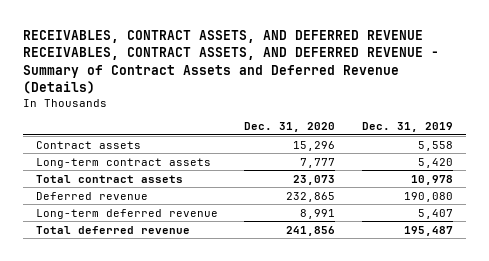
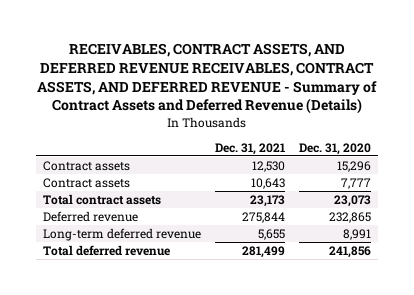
[361,122,453,133] Dec. 31, 2019 -> none
none -> [214,142,285,155] Dec. 31, 2021
[36,157,212,168] Long-term contract assets -> [42,178,130,189] Contract assets

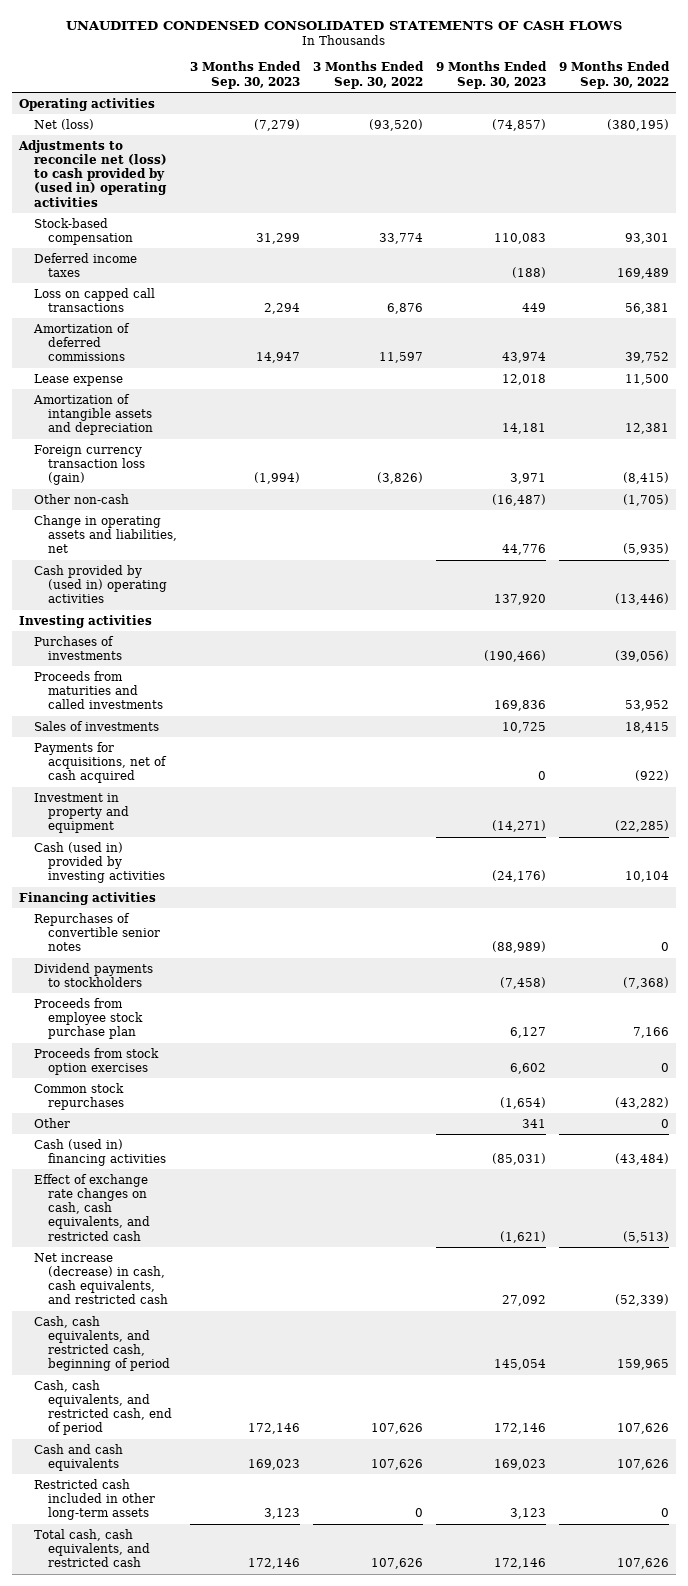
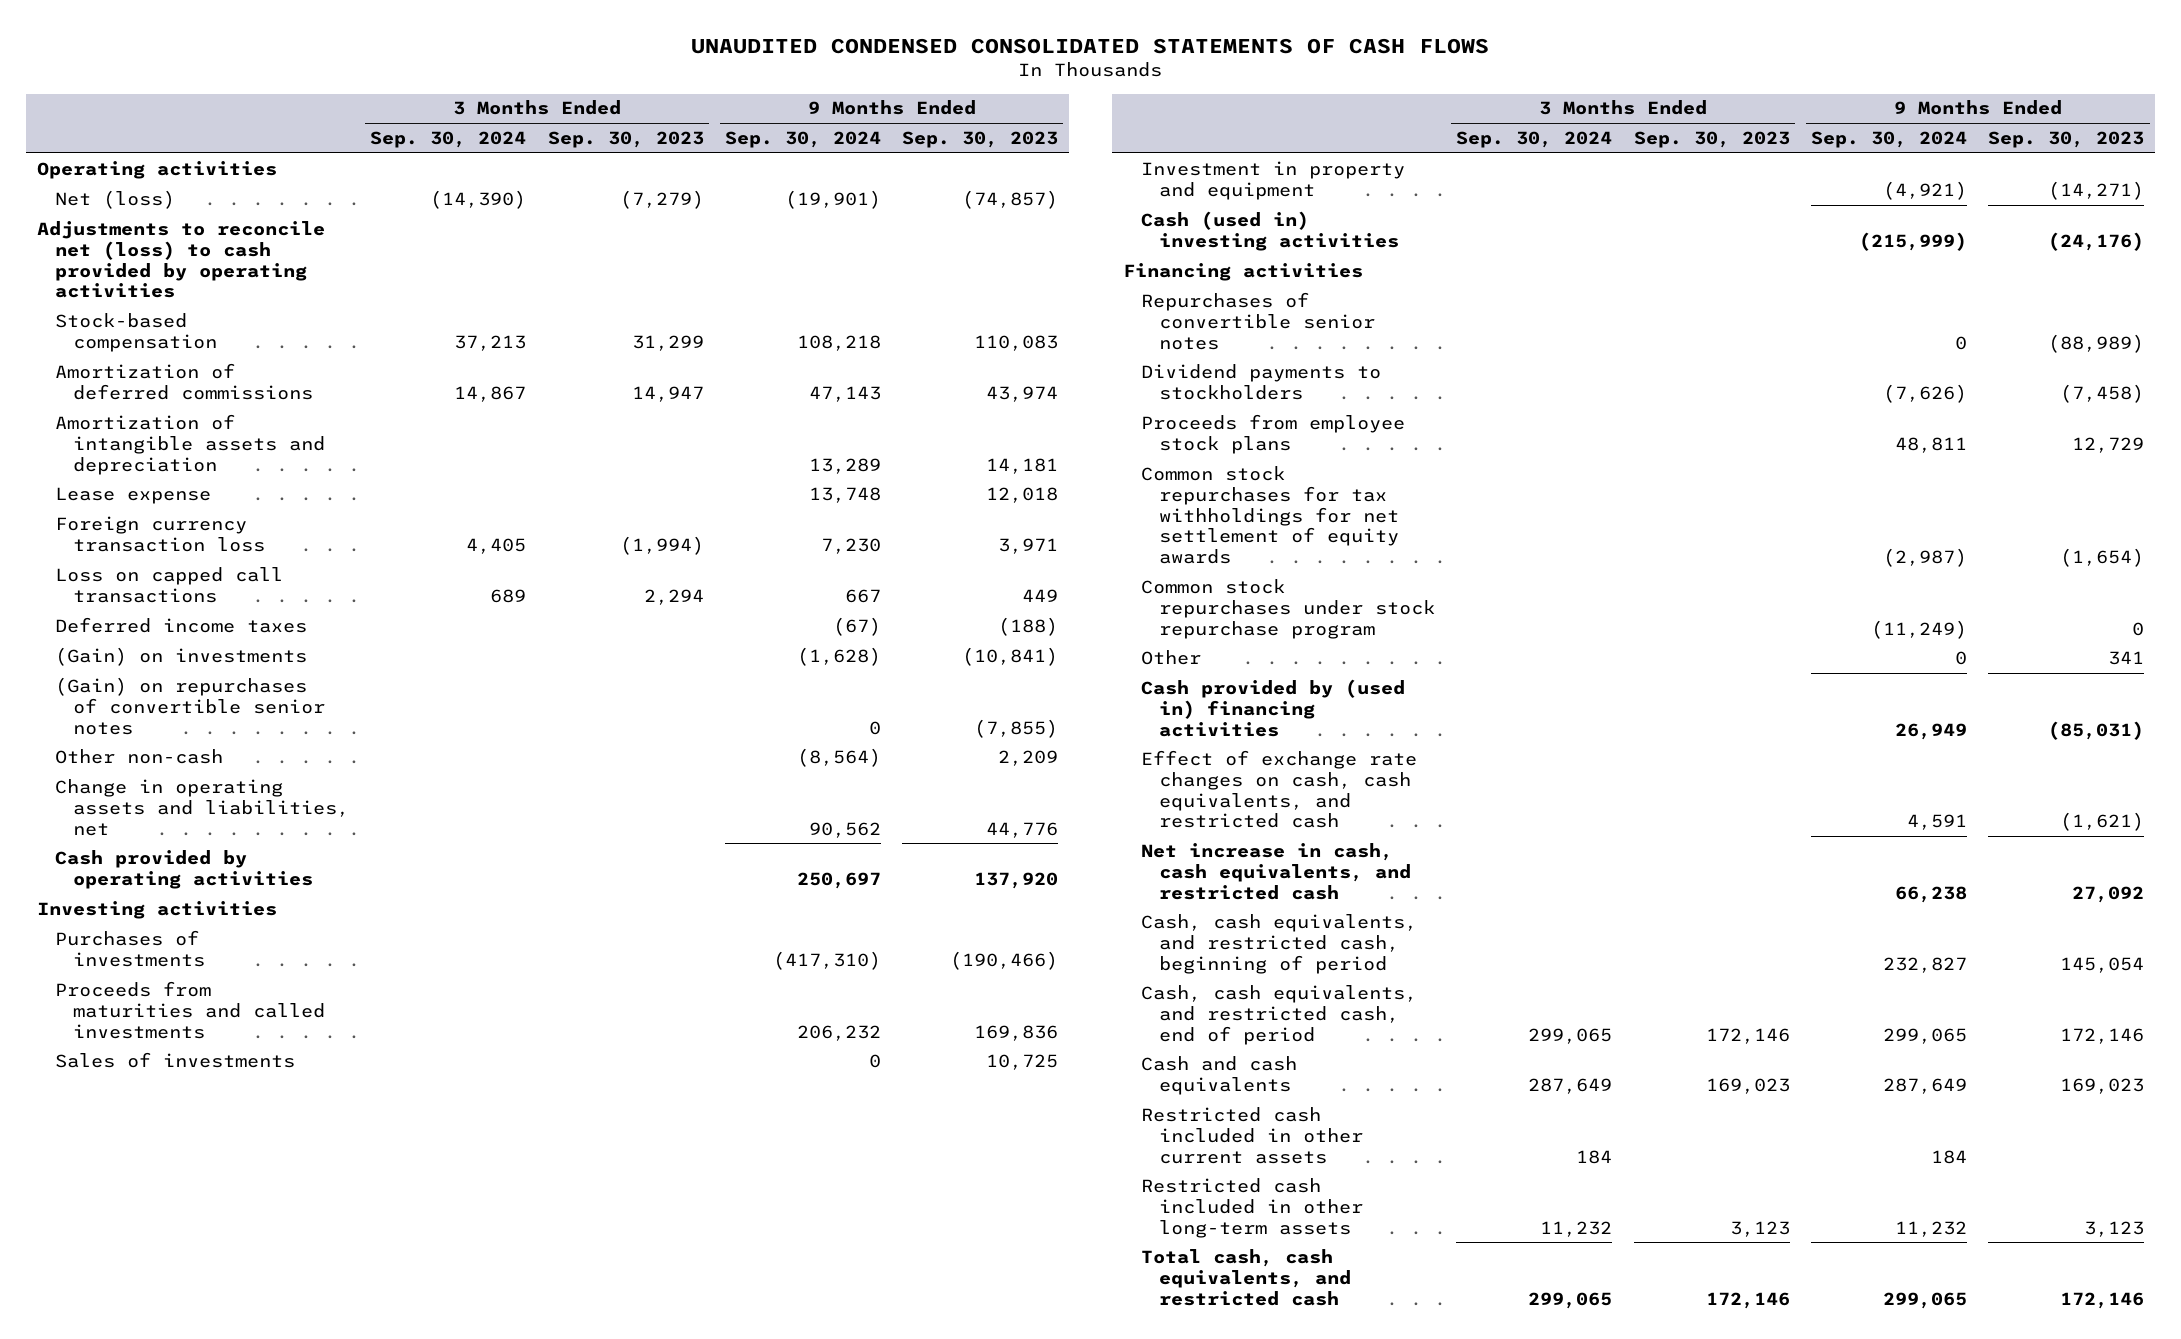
[313,61,425,89] 3 Months Ended Sep. 30, 2022 -> none
[559,61,671,89] 9 Months Ended Sep. 30, 2022 -> none
none -> [370,131,527,149] Sep. 30, 2024
none -> [724,131,881,149] Sep. 30, 2024
[17,139,167,207] Adjustments to reconcile net (loss) to cash provided by (used in) operating activities -> [36,220,325,299] Adjustments to reconcile net (loss) to cash provided by operating activities
[33,373,123,386] Lease expense -> [54,486,211,504] Lease expense
[33,444,146,486] Foreign currency transaction loss (gain) -> [54,515,266,552] Foreign currency transaction loss
[33,287,155,312] Loss on capped call transactions -> [54,566,283,603] Loss on capped call transactions
[33,252,137,277] Deferred income taxes -> [54,616,307,633] Deferred income taxes
none -> [54,646,307,666] (Gain) on investments
none -> [54,676,326,735] (Gain) on repurchases of convertible senior notes
[492,493,547,506] (16,487) -> [998,749,1059,766] 2,209
[33,564,168,604] Cash provided by (used in) operating activities -> [54,849,314,889] Cash provided by operating activities
[33,741,168,784] Payments for acquisitions, net of cash acquired -> none
[33,841,166,884] Cash (used in) provided by investing activities -> [1140,210,1400,251] Cash (used in) investing activities
[33,1047,159,1075] Proceeds from stock option exercises -> none
[33,997,144,1040] Proceeds from employee stock purchase plan -> [1140,413,1405,454] Proceeds from employee stock plans
[510,1027,547,1039] 6,127 -> [2072,436,2145,453] 12,729
none -> [1140,465,1400,565] Common stock repurchases for tax withholdings for net settlement of equity awards
[33,1082,125,1110] Common stock repurchases -> [1140,578,1436,639] Common stock repurchases under stock repurchase program
[500,1096,547,1109] (1,654) -> [2132,621,2145,636] 0
[33,1138,167,1166] Cash (used in) financing activities -> [1140,678,1405,737] Cash provided by (used in) financing activities
[33,1252,169,1305] Net increase (decrease) in cash, cash equivalents, and restricted cash -> [1140,842,1412,900] Net increase in cash, cash equivalents, and restricted cash
none -> [1140,1106,1364,1164] Restricted cash included in other current assets

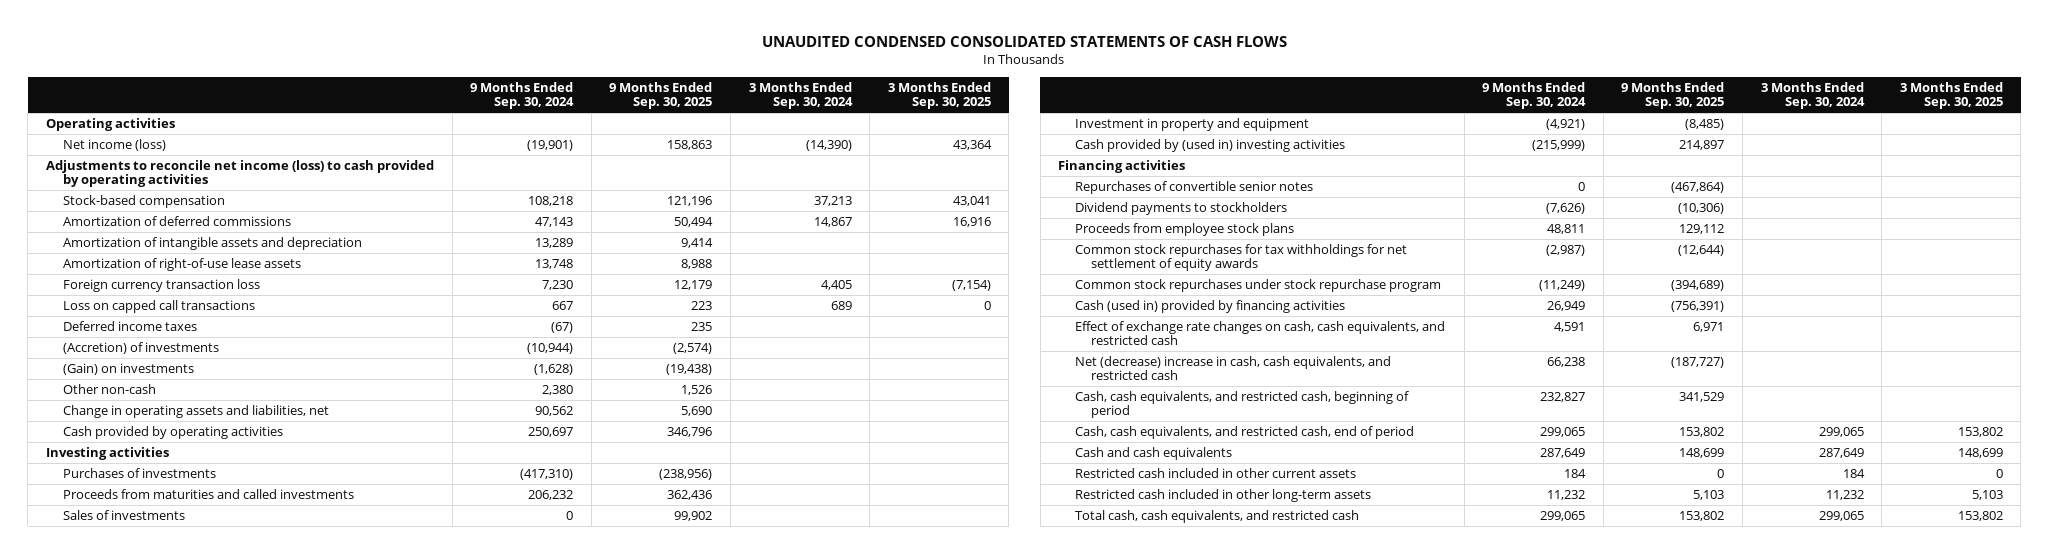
[547,131,704,149] Sep. 30, 2023 -> none
[902,131,1059,149] Sep. 30, 2023 -> none
none -> [609,81,713,110] 9 Months Ended Sep. 30, 2025
none -> [887,81,991,110] 3 Months Ended Sep. 30, 2025
[54,189,175,209] Net (loss) -> [62,138,166,151] Net income (loss)
[36,220,325,299] Adjustments to reconcile net (loss) to cash provided by operating activities -> [46,159,435,188] Adjustments to reconcile net income (loss) to cash provided by operating activities
[54,486,211,504] Lease expense -> [62,257,301,271] Amortization of right-of-use lease assets
none -> [62,341,219,354] (Accretion) of investments
[54,676,326,735] (Gain) on repurchases of convertible senior notes -> none
[796,747,881,767] (8,564) -> [542,384,574,395] 2,380
[1140,210,1400,251] Cash (used in) investing activities -> [1074,138,1345,152] Cash provided by (used in) investing activities
[1140,649,1201,665] Other -> none
[1140,678,1405,737] Cash provided by (used in) financing activities -> [1074,299,1345,313] Cash (used in) provided by financing activities
[1140,842,1412,900] Net increase in cash, cash equivalents, and restricted cash -> [1074,355,1391,381] Net (decrease) increase in cash, cash equivalents, and restricted cash

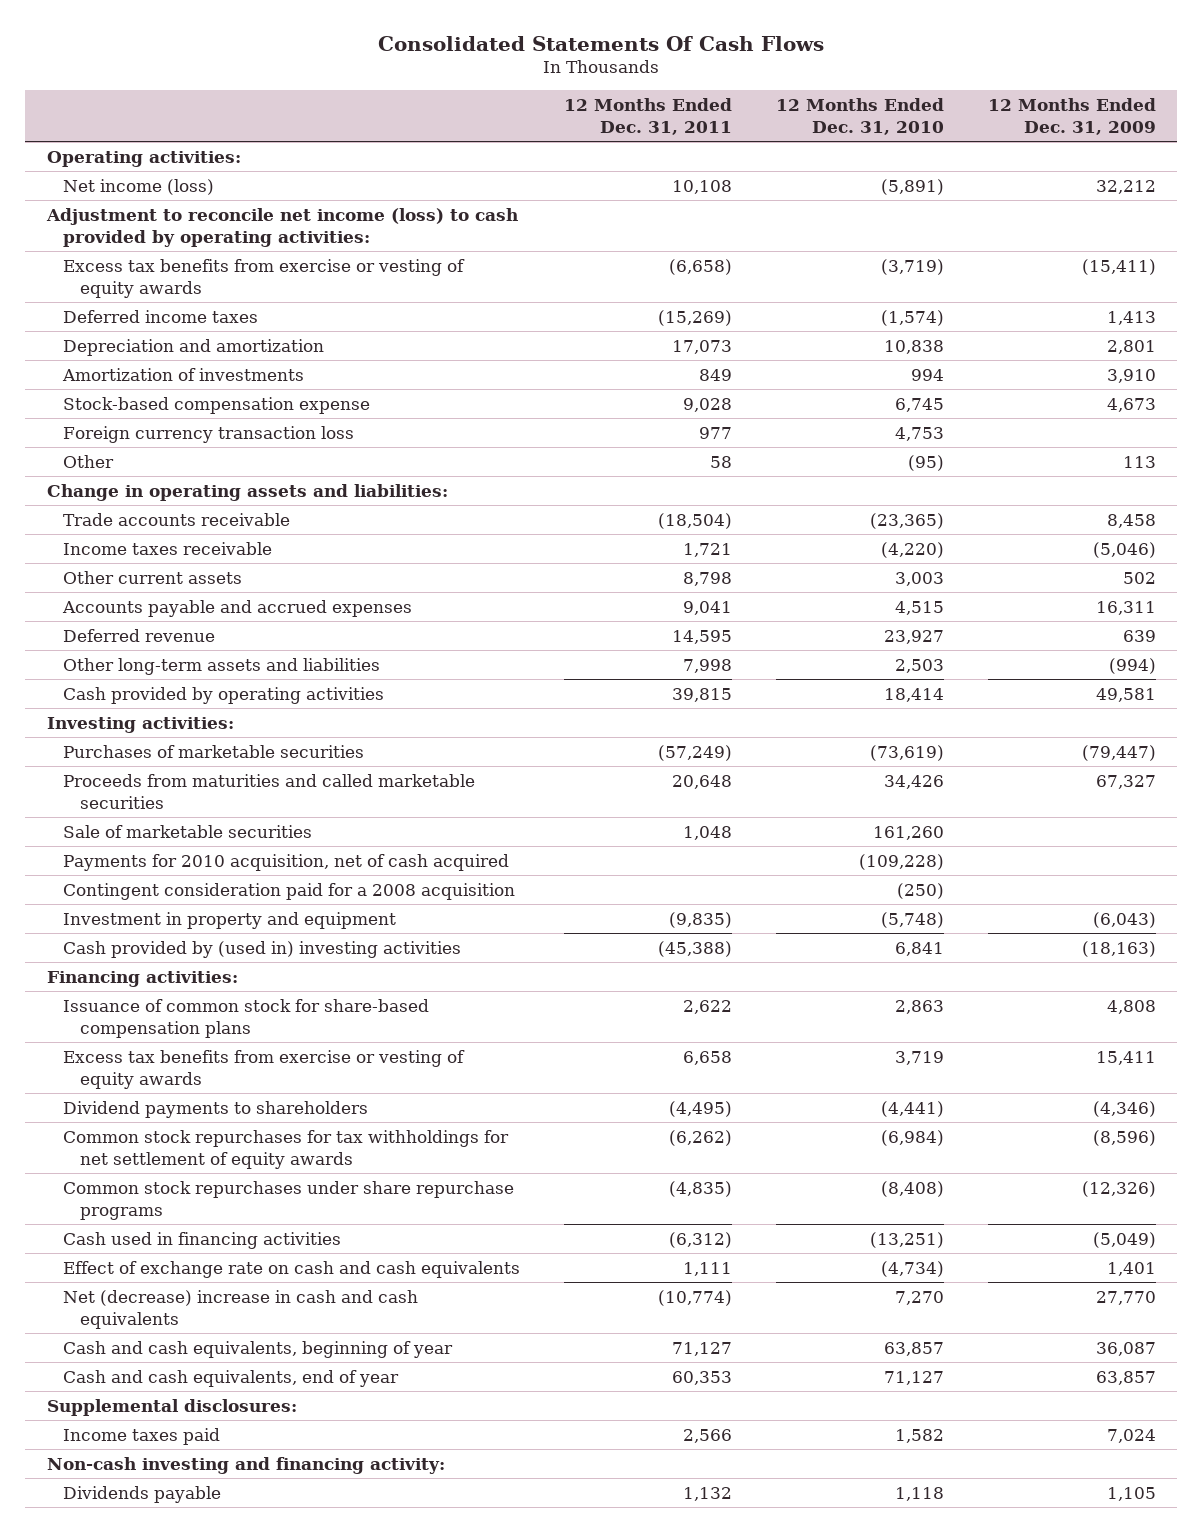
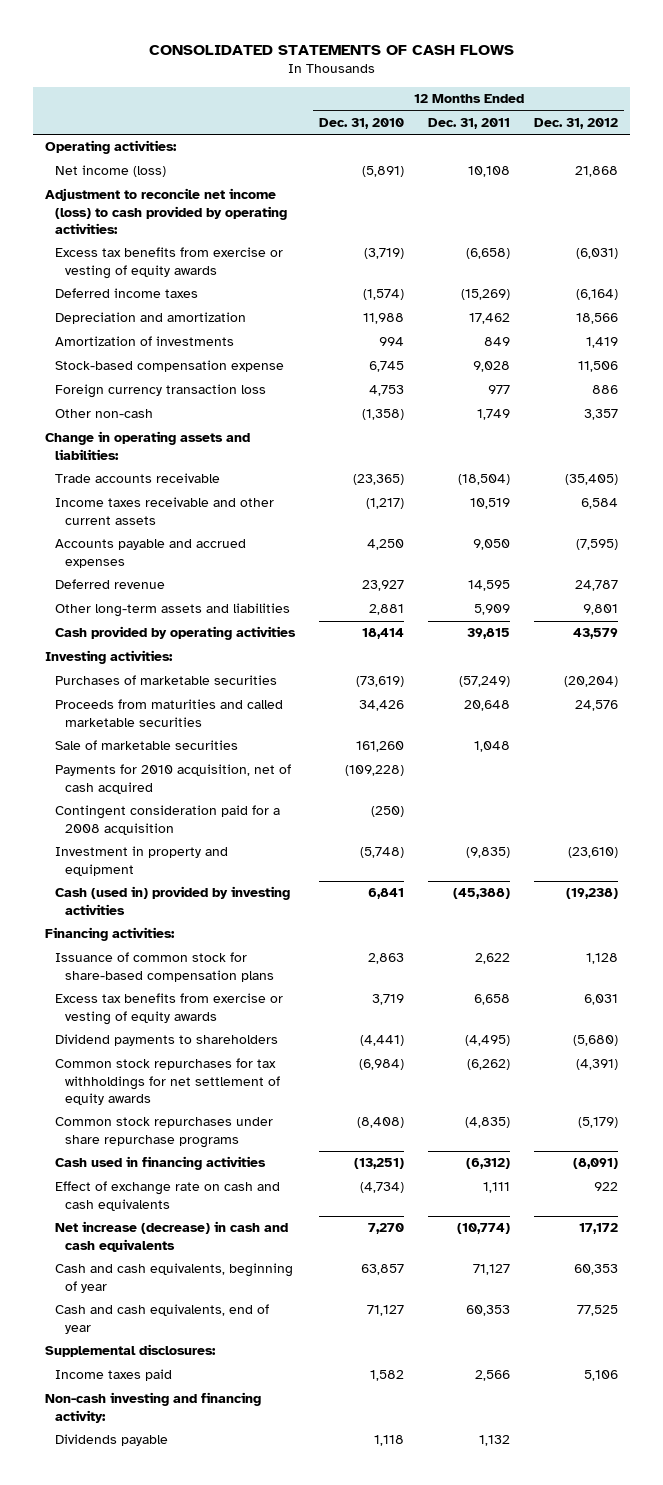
[378,35,825,51] Consolidated Statements Of Cash Flows -> [148,44,514,55] CONSOLIDATED STATEMENTS OF CASH FLOWS
[987,98,1156,135] 12 Months Ended Dec. 31, 2009 -> none
none -> [534,118,619,130] Dec. 31, 2012
[672,339,733,354] 17,073 -> [469,313,511,325] 17,462
[883,339,944,354] 10,838 -> [363,313,405,325] 11,988
[63,454,115,468] Other -> [55,409,154,419] Other non-cash
[710,455,733,468] 58 -> [477,409,511,421] 1,749
[907,454,944,471] (95) -> [362,409,405,421] (1,358)
[63,541,273,555] Income taxes receivable -> none
[63,570,243,584] Other current assets -> [55,497,275,525] Income taxes receivable and other current assets
[683,571,733,586] 8,798 -> [470,498,511,510] 10,519
[894,571,944,586] 3,003 -> [366,498,405,510] (1,217)
[683,600,733,615] 9,041 -> [473,539,511,551] 9,050
[894,600,944,615] 4,515 -> [367,539,405,551] 4,250
[683,658,733,673] 7,998 -> [474,604,511,616] 5,909
[894,658,944,673] 2,503 -> [369,604,405,616] 2,881
[63,940,462,958] Cash provided by (used in) investing activities -> [55,886,291,915] Cash (used in) provided by investing activities
[63,1289,419,1329] Net (decrease) increase in cash and cash equivalents -> [55,1221,289,1252] Net increase (decrease) in cash and cash equivalents

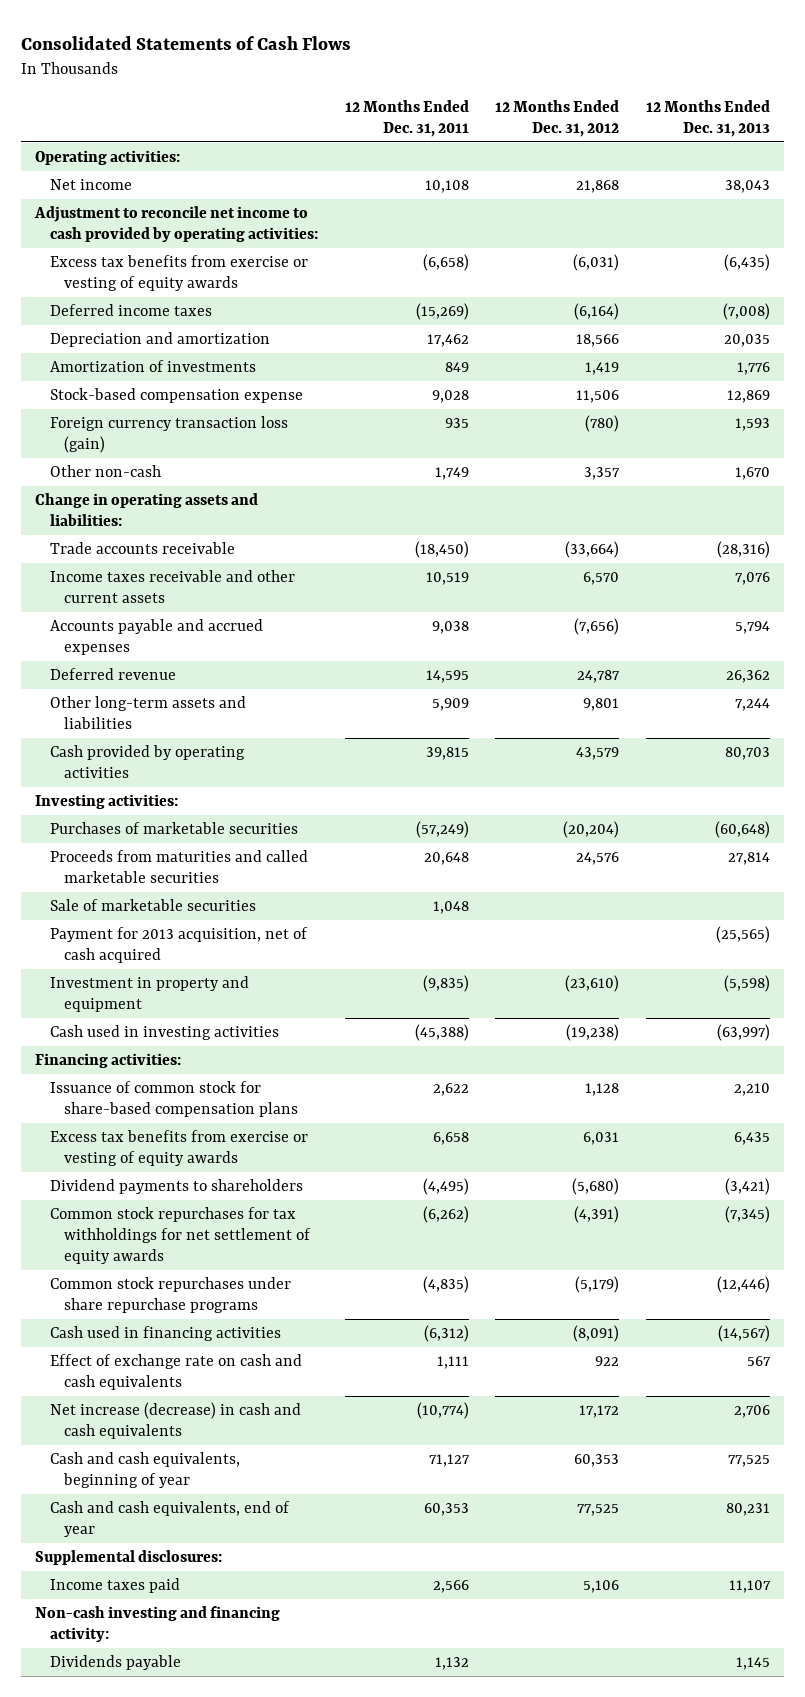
[148,44,514,55] CONSOLIDATED STATEMENTS OF CASH FLOWS -> [21,35,352,50] Consolidated Statements of Cash Flows
[319,118,405,130] Dec. 31, 2010 -> none
none -> [646,99,771,137] 12 Months Ended Dec. 31, 2013
[55,165,167,178] Net income (loss) -> [49,179,132,191] Net income
[45,188,288,234] Adjustment to reconcile net income (loss) to cash provided by operating activities: -> [33,206,318,243] Adjustment to reconcile net income to cash provided by operating activities:
[55,384,267,399] Foreign currency transaction loss -> [49,416,288,454] Foreign currency transaction loss (gain)
[488,385,511,395] 977 -> [444,418,469,429] 935
[592,385,619,395] 886 -> [585,415,620,433] (780)
[458,474,511,486] (18,504) -> [414,541,469,559] (18,450)
[565,474,619,486] (35,405) -> [565,541,620,559] (33,664)
[581,498,619,510] 6,584 -> [583,572,620,586] 6,570
[473,539,511,551] 9,050 -> [431,621,469,635] 9,038
[576,539,619,551] (7,595) -> [574,618,620,636] (7,656)
[55,805,281,835] Contingent consideration paid for a 2008 acquisition -> none
[55,764,292,794] Payments for 2010 acquisition, net of cash acquired -> [49,927,308,964] Payment for 2013 acquisition, net of cash acquired
[55,886,291,915] Cash (used in) provided by investing activities -> [49,1025,279,1041] Cash used in investing activities

